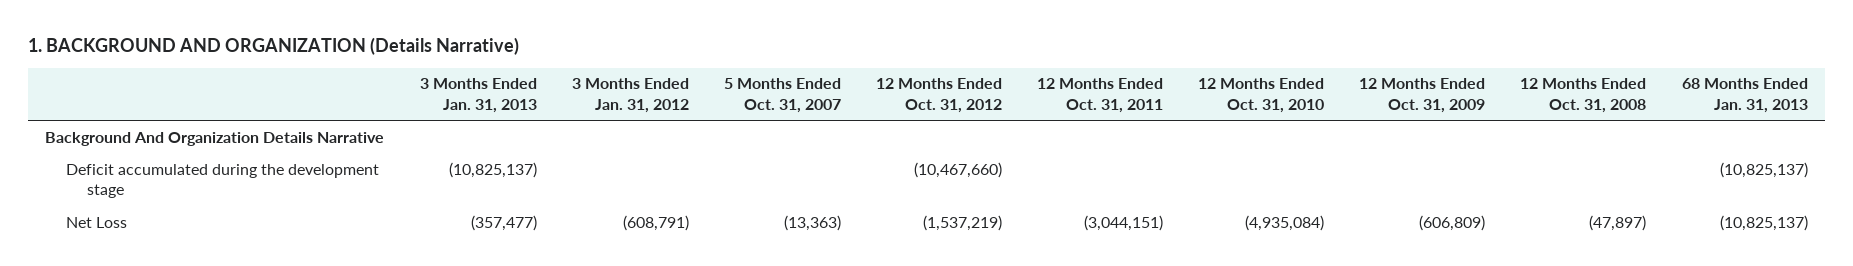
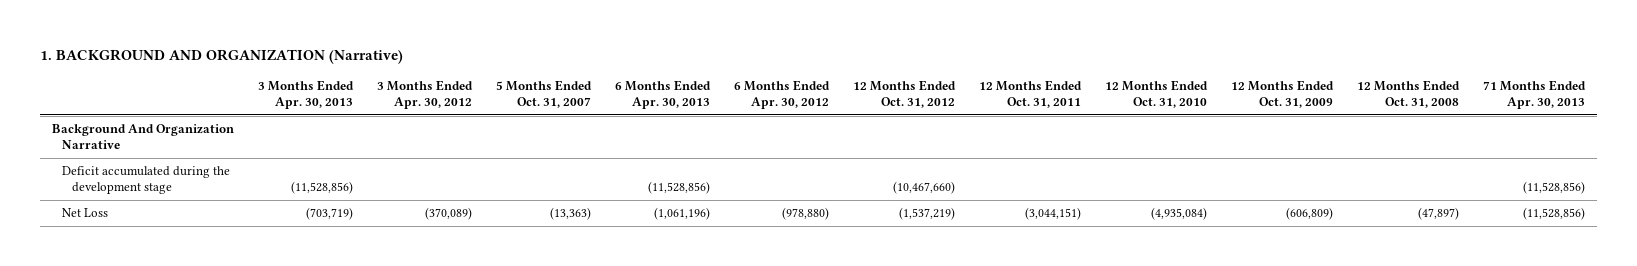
[27,37,519,56] 1. BACKGROUND AND ORGANIZATION (Details Narrative) -> [40,49,404,65] 1. BACKGROUND AND ORGANIZATION (Narrative)
[419,78,537,113] 3 Months Ended Jan. 31, 2013 -> none
[571,78,689,113] 3 Months Ended Jan. 31, 2012 -> none
[1681,78,1808,113] 68 Months Ended Jan. 31, 2013 -> none
none -> [258,80,355,110] 3 Months Ended Apr. 30, 2013
none -> [377,80,474,110] 3 Months Ended Apr. 30, 2012
none -> [615,80,712,110] 6 Months Ended Apr. 30, 2013
none -> [734,80,831,110] 6 Months Ended Apr. 30, 2012
none -> [1483,80,1587,110] 71 Months Ended Apr. 30, 2013
[45,131,385,146] Background And Organization Details Narrative -> [52,124,235,150] Background And Organization Narrative

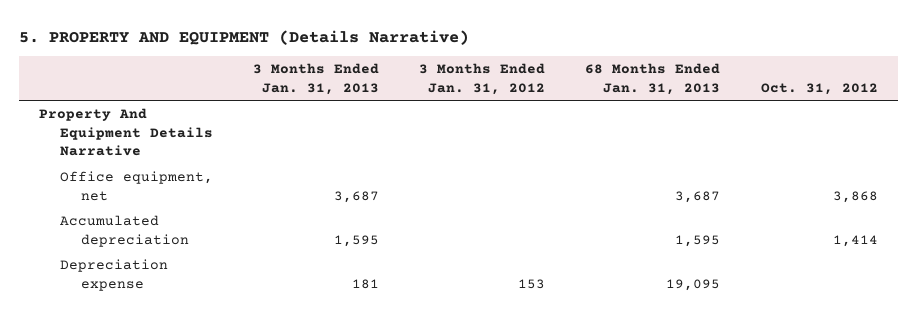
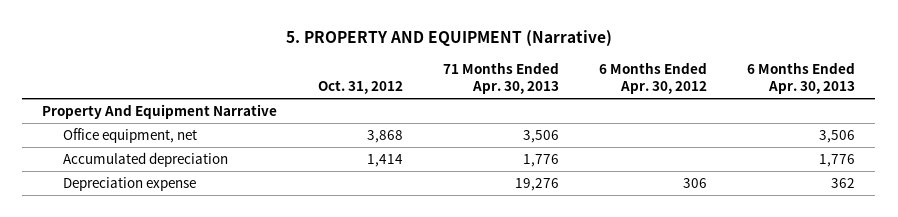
[18,29,469,45] 5. PROPERTY AND EQUIPMENT (Details Narrative) -> [285,30,612,48] 5. PROPERTY AND EQUIPMENT (Narrative)
[253,63,380,95] 3 Months Ended Jan. 31, 2013 -> none
[419,63,546,95] 3 Months Ended Jan. 31, 2012 -> none
[585,63,721,95] 68 Months Ended Jan. 31, 2013 -> none
none -> [442,61,559,95] 71 Months Ended Apr. 30, 2013
none -> [599,61,708,95] 6 Months Ended Apr. 30, 2012
none -> [747,61,856,95] 6 Months Ended Apr. 30, 2013
[38,107,213,157] Property And Equipment Details Narrative -> [42,103,278,119] Property And Equipment Narrative

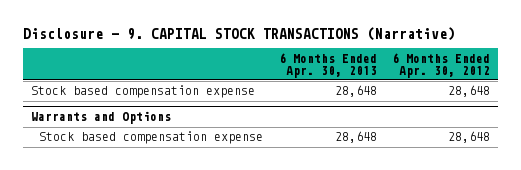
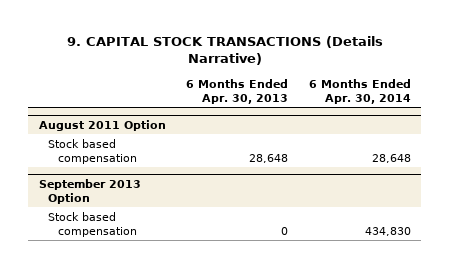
[23,26,456,41] Disclosure - 9. CAPITAL STOCK TRANSACTIONS (Narrative) -> [66,35,383,66] 9. CAPITAL STOCK TRANSACTIONS (Details Narrative)
[392,52,491,78] 6 Months Ended Apr. 30, 2012 -> none
none -> [308,78,411,104] 6 Months Ended Apr. 30, 2014
[31,111,172,125] Warrants and Options -> none
none -> [38,119,166,131] August 2011 Option
[31,85,256,99] Stock based compensation expense -> [48,138,137,164] Stock based compensation
none -> [38,178,141,204] September 2013 Option
[39,131,264,145] Stock based compensation expense -> [48,211,137,237] Stock based compensation
[334,131,377,144] 28,648 -> [281,226,289,235] 0

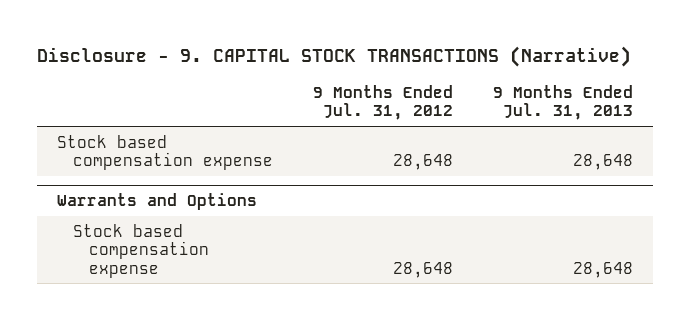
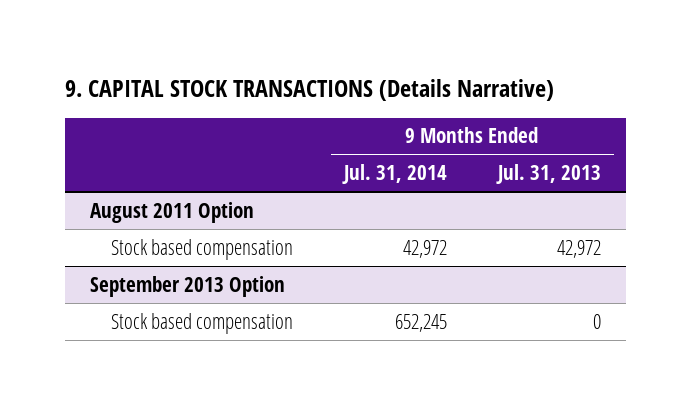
[37,45,632,67] Disclosure - 9. CAPITAL STOCK TRANSACTIONS (Narrative) -> [64,78,554,101] 9. CAPITAL STOCK TRANSACTIONS (Details Narrative)
[313,85,454,121] 9 Months Ended Jul. 31, 2012 -> none
none -> [342,164,448,185] Jul. 31, 2014
[57,193,258,211] Warrants and Options -> none
none -> [90,201,255,223] August 2011 Option
[57,134,274,171] Stock based compensation expense -> [111,238,294,260] Stock based compensation
[573,154,634,171] 28,648 -> [556,239,601,258] 42,972
none -> [90,275,286,297] September 2013 Option
[73,223,210,278] Stock based compensation expense -> [111,312,294,334] Stock based compensation
[573,261,634,278] 28,648 -> [592,313,601,329] 0

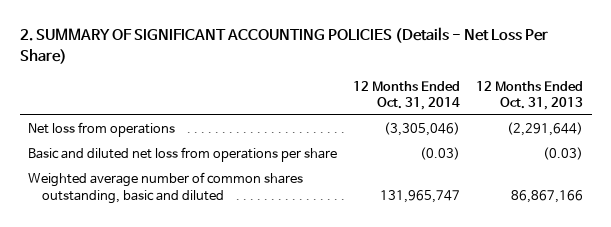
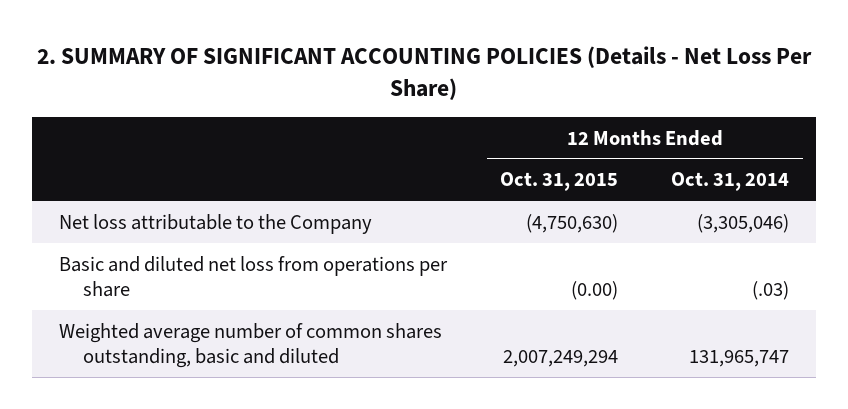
[476,80,584,111] 12 Months Ended Oct. 31, 2013 -> none
none -> [500,172,619,192] Oct. 31, 2015
[27,122,175,138] Net loss from operations -> [58,213,372,234] Net loss attributable to the Company
[420,147,461,161] (0.03) -> [752,281,790,301] (.03)

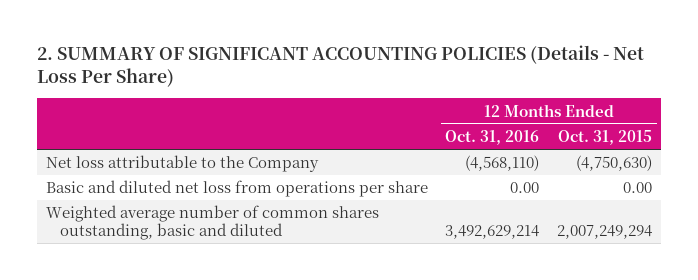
[671,172,790,192] Oct. 31, 2014 -> none
none -> [445,129,540,145] Oct. 31, 2016
[571,281,619,301] (0.00) -> [623,182,653,194] 0.00

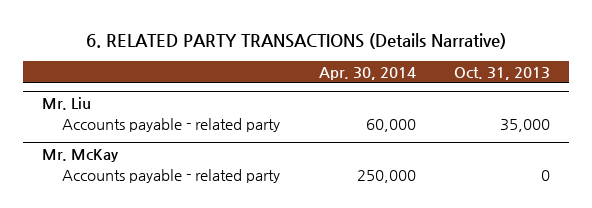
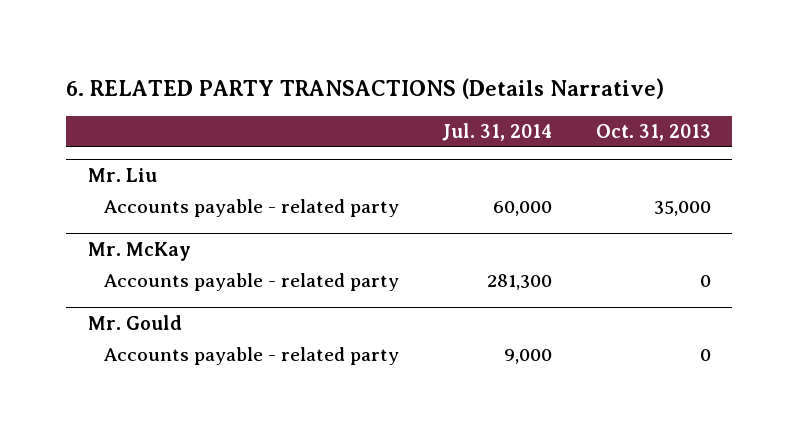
[318,66,416,80] Apr. 30, 2014 -> none
none -> [442,122,553,141] Jul. 31, 2014
none -> [88,315,183,331] Mr. Gould
none -> [103,347,399,366] Accounts payable - related party

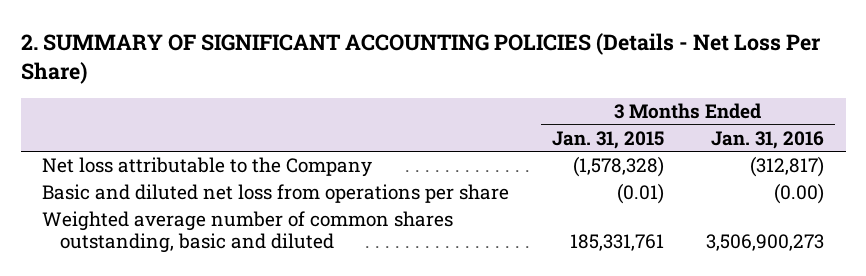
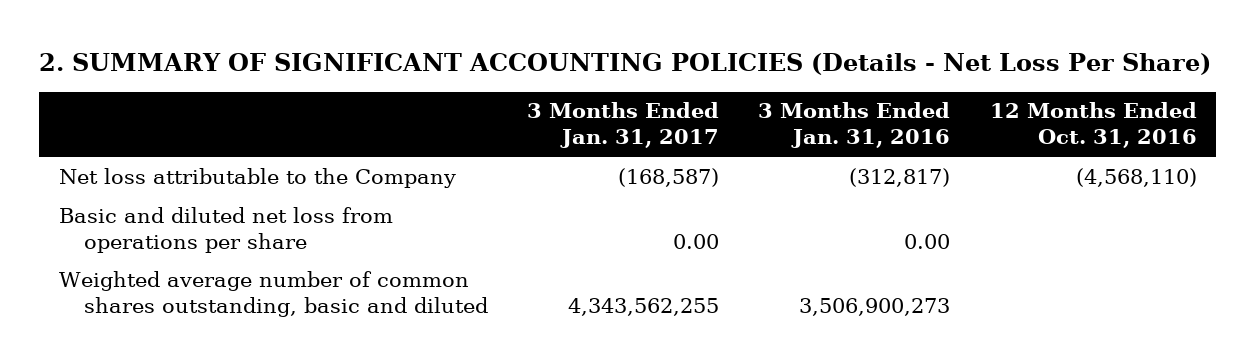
[551,130,664,149] Jan. 31, 2015 -> none
none -> [527,102,720,149] 3 Months Ended Jan. 31, 2017
none -> [989,102,1197,149] 12 Months Ended Oct. 31, 2016
[774,183,825,205] (0.00) -> [904,233,951,249] 0.00

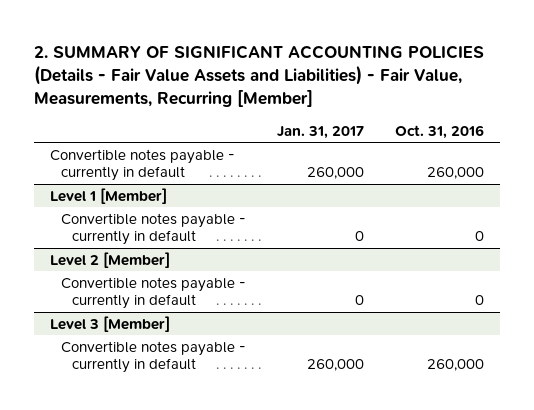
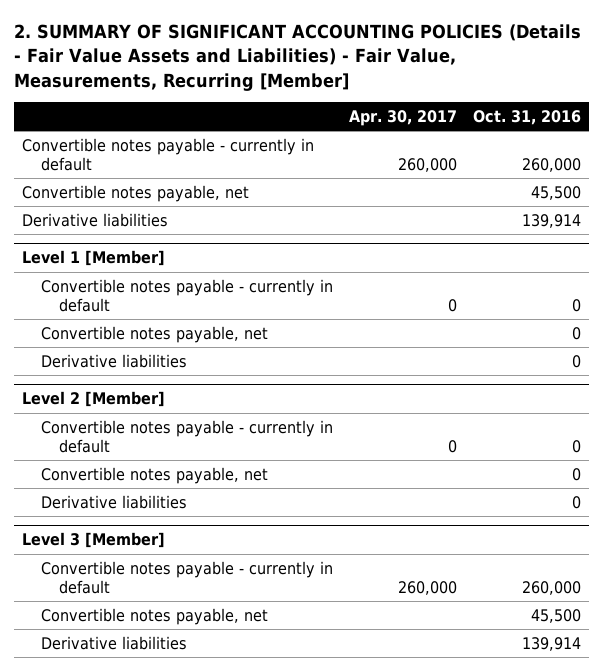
[276,125,364,139] Jan. 31, 2017 -> none
none -> [348,109,457,126] Apr. 30, 2017
none -> [22,184,250,202] Convertible notes payable, net
none -> [22,212,169,227] Derivative liabilities
none -> [40,325,268,343] Convertible notes payable, net
none -> [40,353,187,368] Derivative liabilities
none -> [40,466,268,484] Convertible notes payable, net
none -> [40,494,187,509] Derivative liabilities
none -> [40,607,268,625] Convertible notes payable, net
none -> [40,635,187,650] Derivative liabilities

